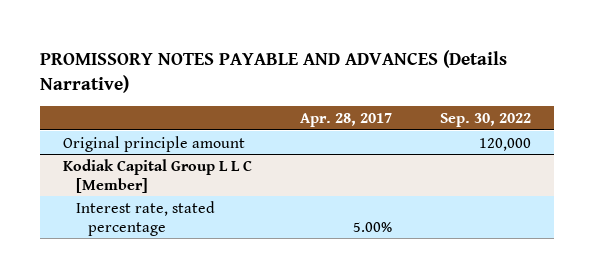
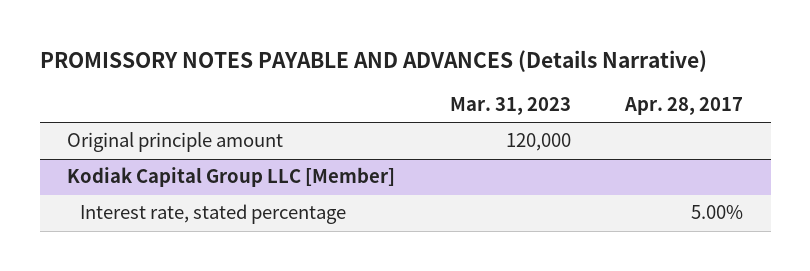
[439,112,531,127] Sep. 30, 2022 -> none
none -> [449,96,571,115] Mar. 31, 2023
[63,158,253,193] Kodiak Capital Group L L C [Member] -> [66,167,395,188] Kodiak Capital Group LLC [Member]

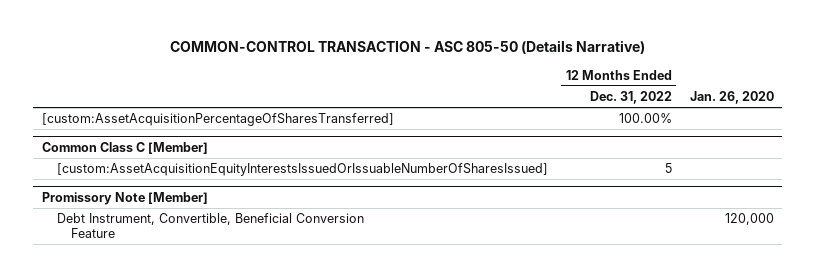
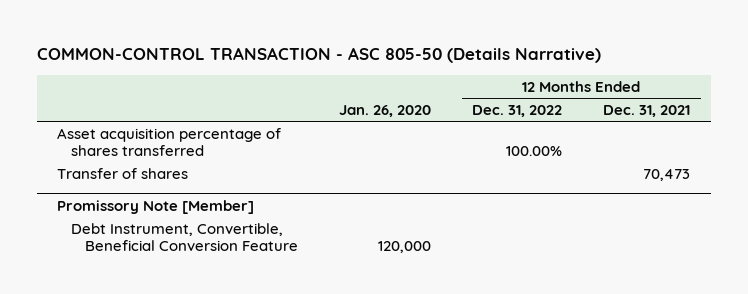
none -> [603,104,691,117] Dec. 31, 2021
[42,141,209,154] Common Class C [Member] -> none
[56,163,548,177] [custom:AssetAcquisitionEquityInterestsIssuedOrIssuableNumberOfSharesIssued] -> none
[42,113,395,127] [custom:AssetAcquisitionPercentageOfSharesTransferred] -> [57,127,282,157] Asset acquisition percentage of shares transferred
none -> [57,167,189,179] Transfer of shares

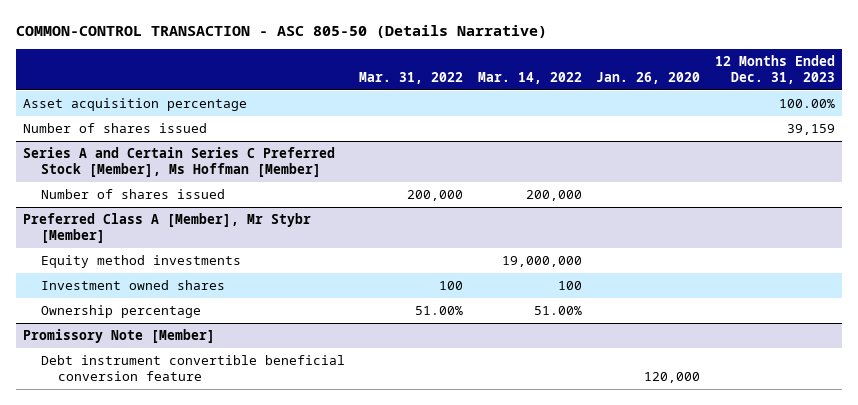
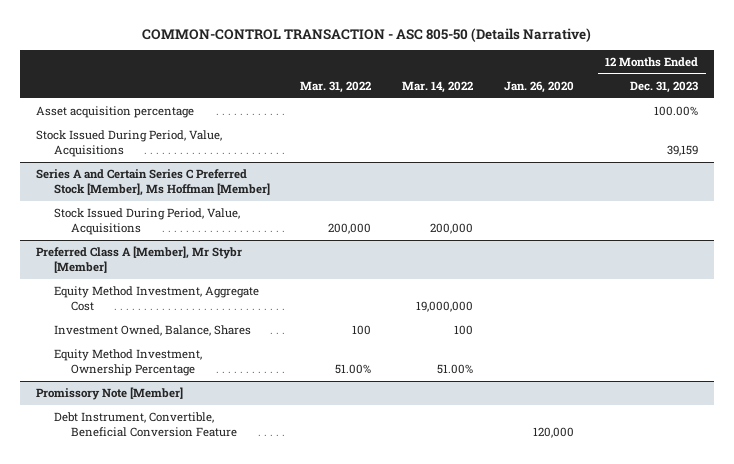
[22,123,207,134] Number of shares issued -> [35,130,222,158] Stock Issued During Period, Value, Acquisitions
[40,189,225,200] Number of shares issued -> [53,208,240,236] Stock Issued During Period, Value, Acquisitions
[40,255,241,269] Equity method investments -> [53,286,259,312] Equity Method Investment, Aggregate Cost
[40,280,225,291] Investment owned shares -> [53,325,251,337] Investment Owned, Balance, Shares
[40,305,201,319] Ownership percentage -> [53,349,202,377] Equity Method Investment, Ownership Percentage
[40,355,345,382] Debt instrument convertible beneficial conversion feature -> [53,412,238,438] Debt Instrument, Convertible, Beneficial Conversion Feature

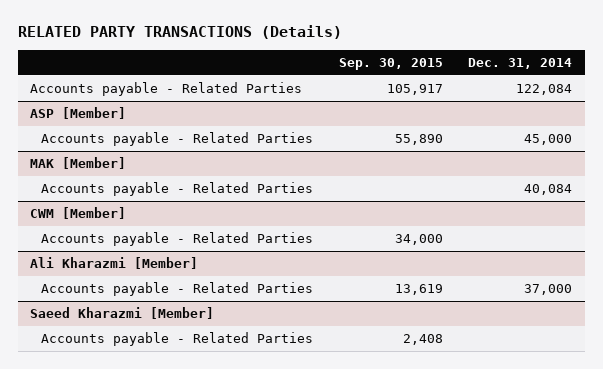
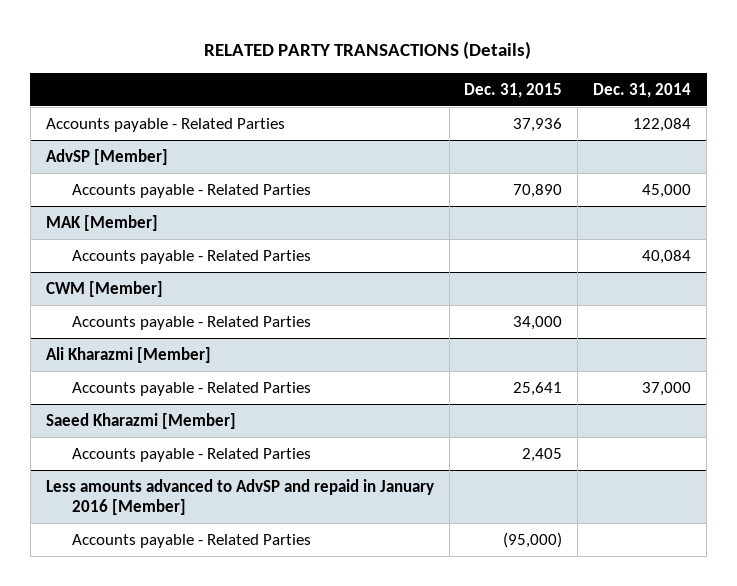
[338,58,443,71] Sep. 30, 2015 -> none
none -> [464,82,563,98] Dec. 31, 2015
[30,107,127,120] ASP [Member] -> [45,148,168,165] AdvSP [Member]
none -> [45,478,434,516] Less amounts advanced to AdvSP and repaid in January 2016 [Member]
none -> [71,533,311,548] Accounts payable - Related Parties

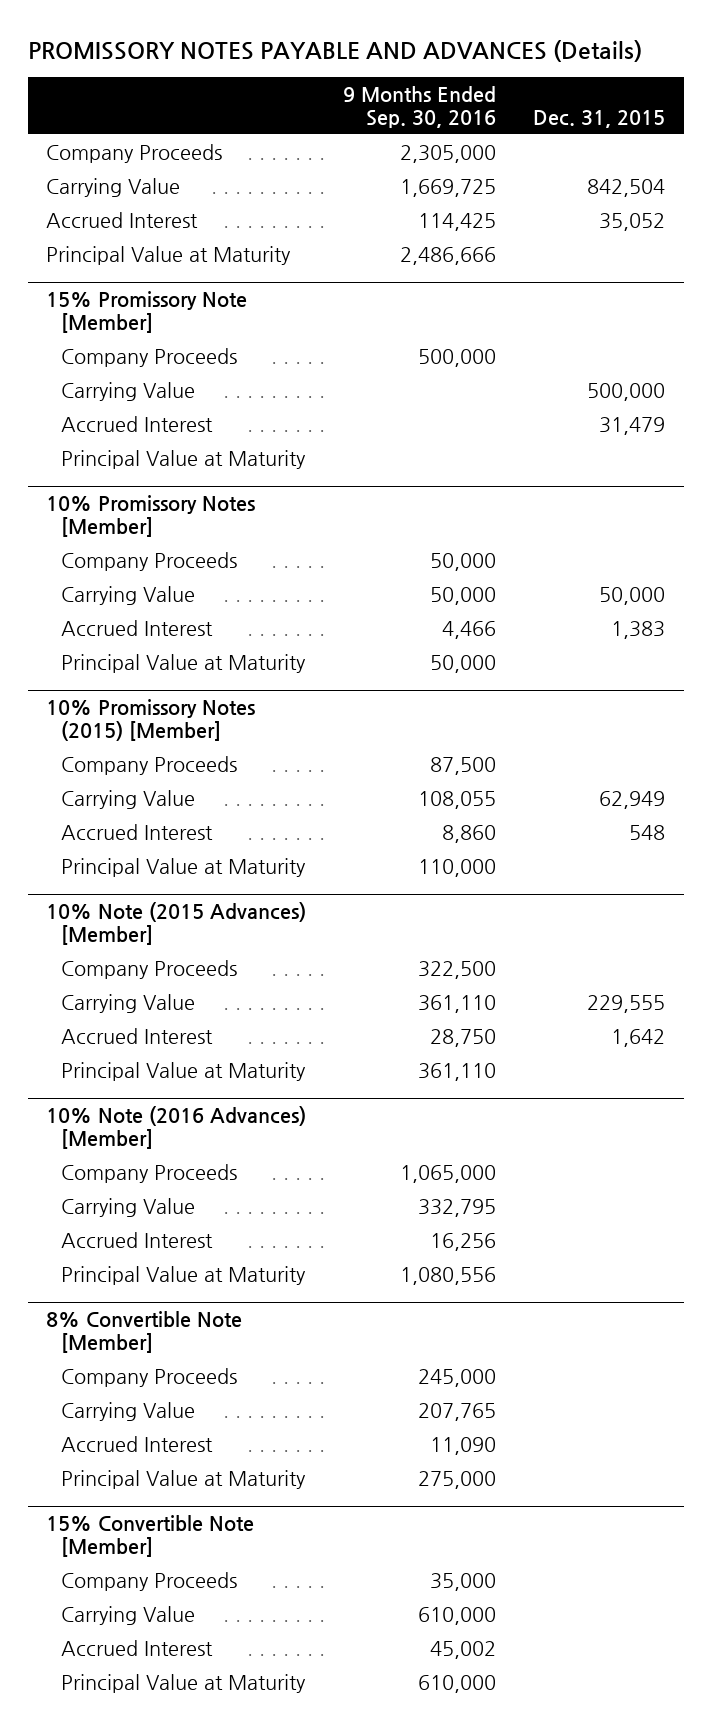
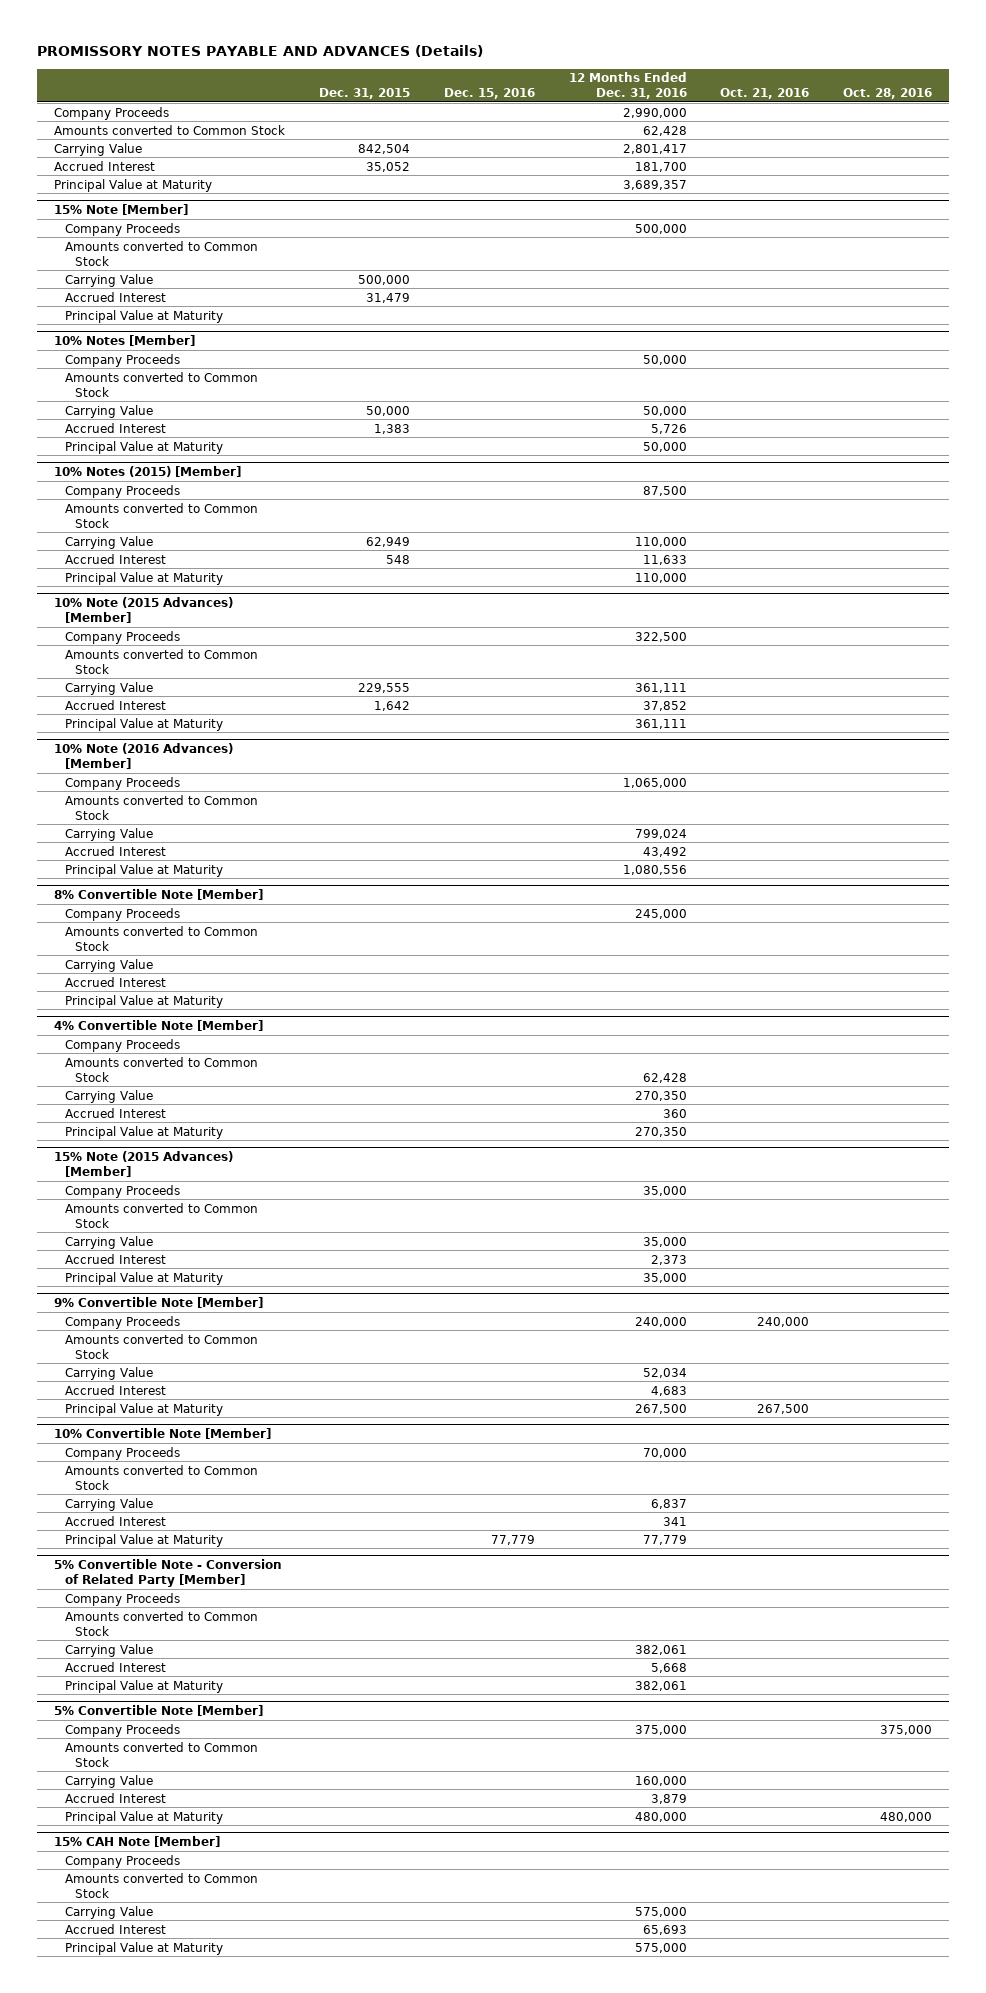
[343,85,497,128] 9 Months Ended Sep. 30, 2016 -> none
none -> [443,88,535,100] Dec. 15, 2016
none -> [568,72,687,100] 12 Months Ended Dec. 31, 2016
none -> [720,88,810,100] Oct. 21, 2016
none -> [843,88,933,100] Oct. 28, 2016
none -> [54,124,286,135] Amounts converted to Common Stock
[46,291,248,333] 15% Promissory Note [Member] -> [54,204,189,216] 15% Note [Member]
none -> [64,240,258,266] Amounts converted to Common Stock
[46,495,256,537] 10% Promissory Notes [Member] -> [54,335,196,347] 10% Notes [Member]
none -> [64,371,258,397] Amounts converted to Common Stock
[46,699,256,741] 10% Promissory Notes (2015) [Member] -> [54,466,242,478] 10% Notes (2015) [Member]
none -> [64,502,258,528] Amounts converted to Common Stock
none -> [64,648,258,674] Amounts converted to Common Stock
none -> [64,794,258,820] Amounts converted to Common Stock
none -> [64,925,258,951] Amounts converted to Common Stock
none -> [54,1020,264,1032] 4% Convertible Note [Member]
none -> [64,1038,180,1052] Company Proceeds
none -> [64,1056,258,1082] Amounts converted to Common Stock
none -> [64,1089,153,1103] Carrying Value
none -> [64,1107,166,1118] Accrued Interest
none -> [64,1125,223,1139] Principal Value at Maturity
none -> [54,1151,234,1177] 15% Note (2015 Advances) [Member]
none -> [64,1184,180,1198] Company Proceeds
none -> [64,1202,258,1228] Amounts converted to Common Stock
none -> [64,1235,153,1249] Carrying Value
none -> [64,1253,166,1264] Accrued Interest
none -> [64,1271,223,1285] Principal Value at Maturity
none -> [54,1297,264,1309] 9% Convertible Note [Member]
none -> [64,1315,180,1329] Company Proceeds
none -> [64,1333,258,1359] Amounts converted to Common Stock
none -> [64,1366,153,1380] Carrying Value
none -> [64,1384,166,1395] Accrued Interest
none -> [64,1402,223,1416] Principal Value at Maturity
none -> [54,1428,272,1440] 10% Convertible Note [Member]
none -> [64,1446,180,1460] Company Proceeds
none -> [64,1464,258,1490] Amounts converted to Common Stock
none -> [64,1497,153,1511] Carrying Value
none -> [64,1515,166,1526] Accrued Interest
none -> [64,1533,223,1547] Principal Value at Maturity
none -> [54,1559,283,1587] 5% Convertible Note - Conversion of Related Party [Member]
none -> [64,1592,180,1606] Company Proceeds
none -> [64,1610,258,1636] Amounts converted to Common Stock
none -> [64,1643,153,1657] Carrying Value
none -> [64,1661,166,1672] Accrued Interest
none -> [64,1679,223,1693] Principal Value at Maturity
[46,1515,255,1557] 15% Convertible Note [Member] -> [54,1705,264,1717] 5% Convertible Note [Member]
none -> [64,1741,258,1767] Amounts converted to Common Stock
none -> [54,1836,221,1848] 15% CAH Note [Member]
none -> [64,1854,180,1868] Company Proceeds
none -> [64,1872,258,1898] Amounts converted to Common Stock
none -> [64,1905,153,1919] Carrying Value
none -> [64,1923,166,1934] Accrued Interest
none -> [64,1941,223,1955] Principal Value at Maturity

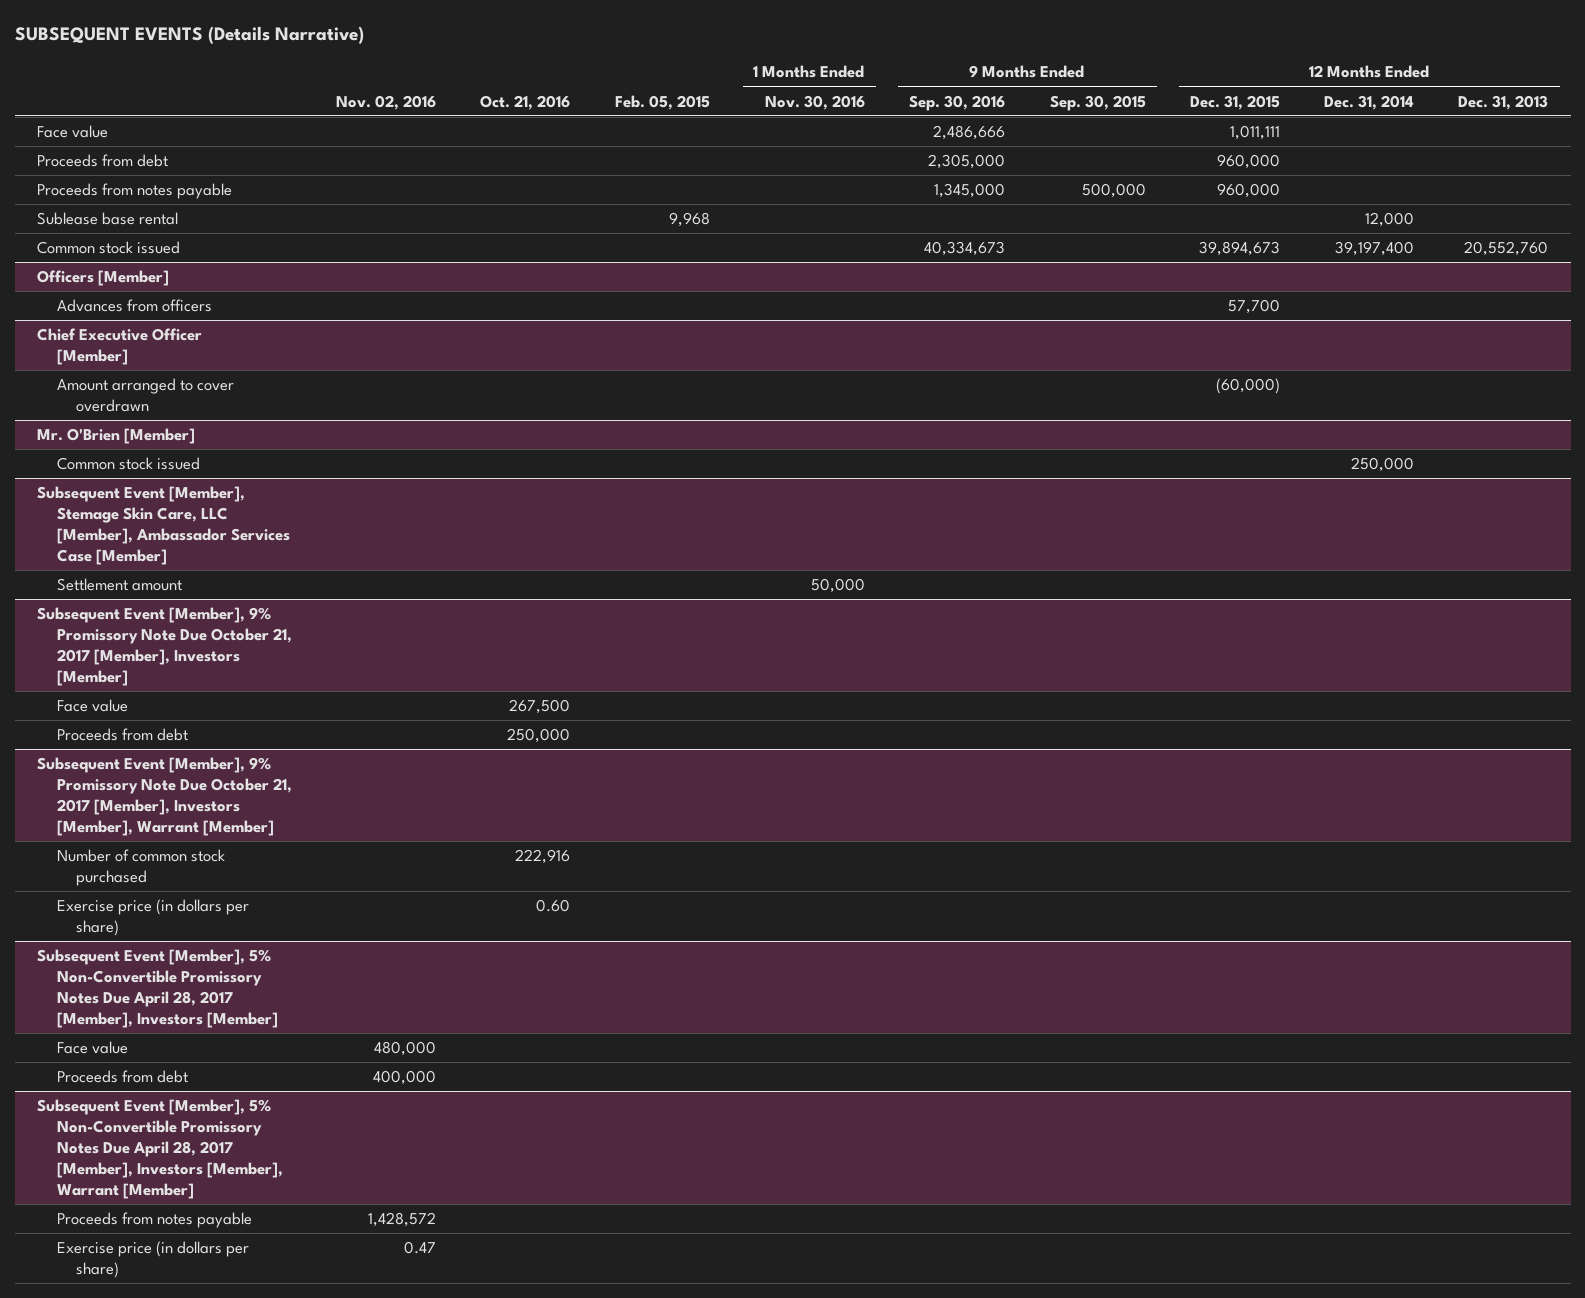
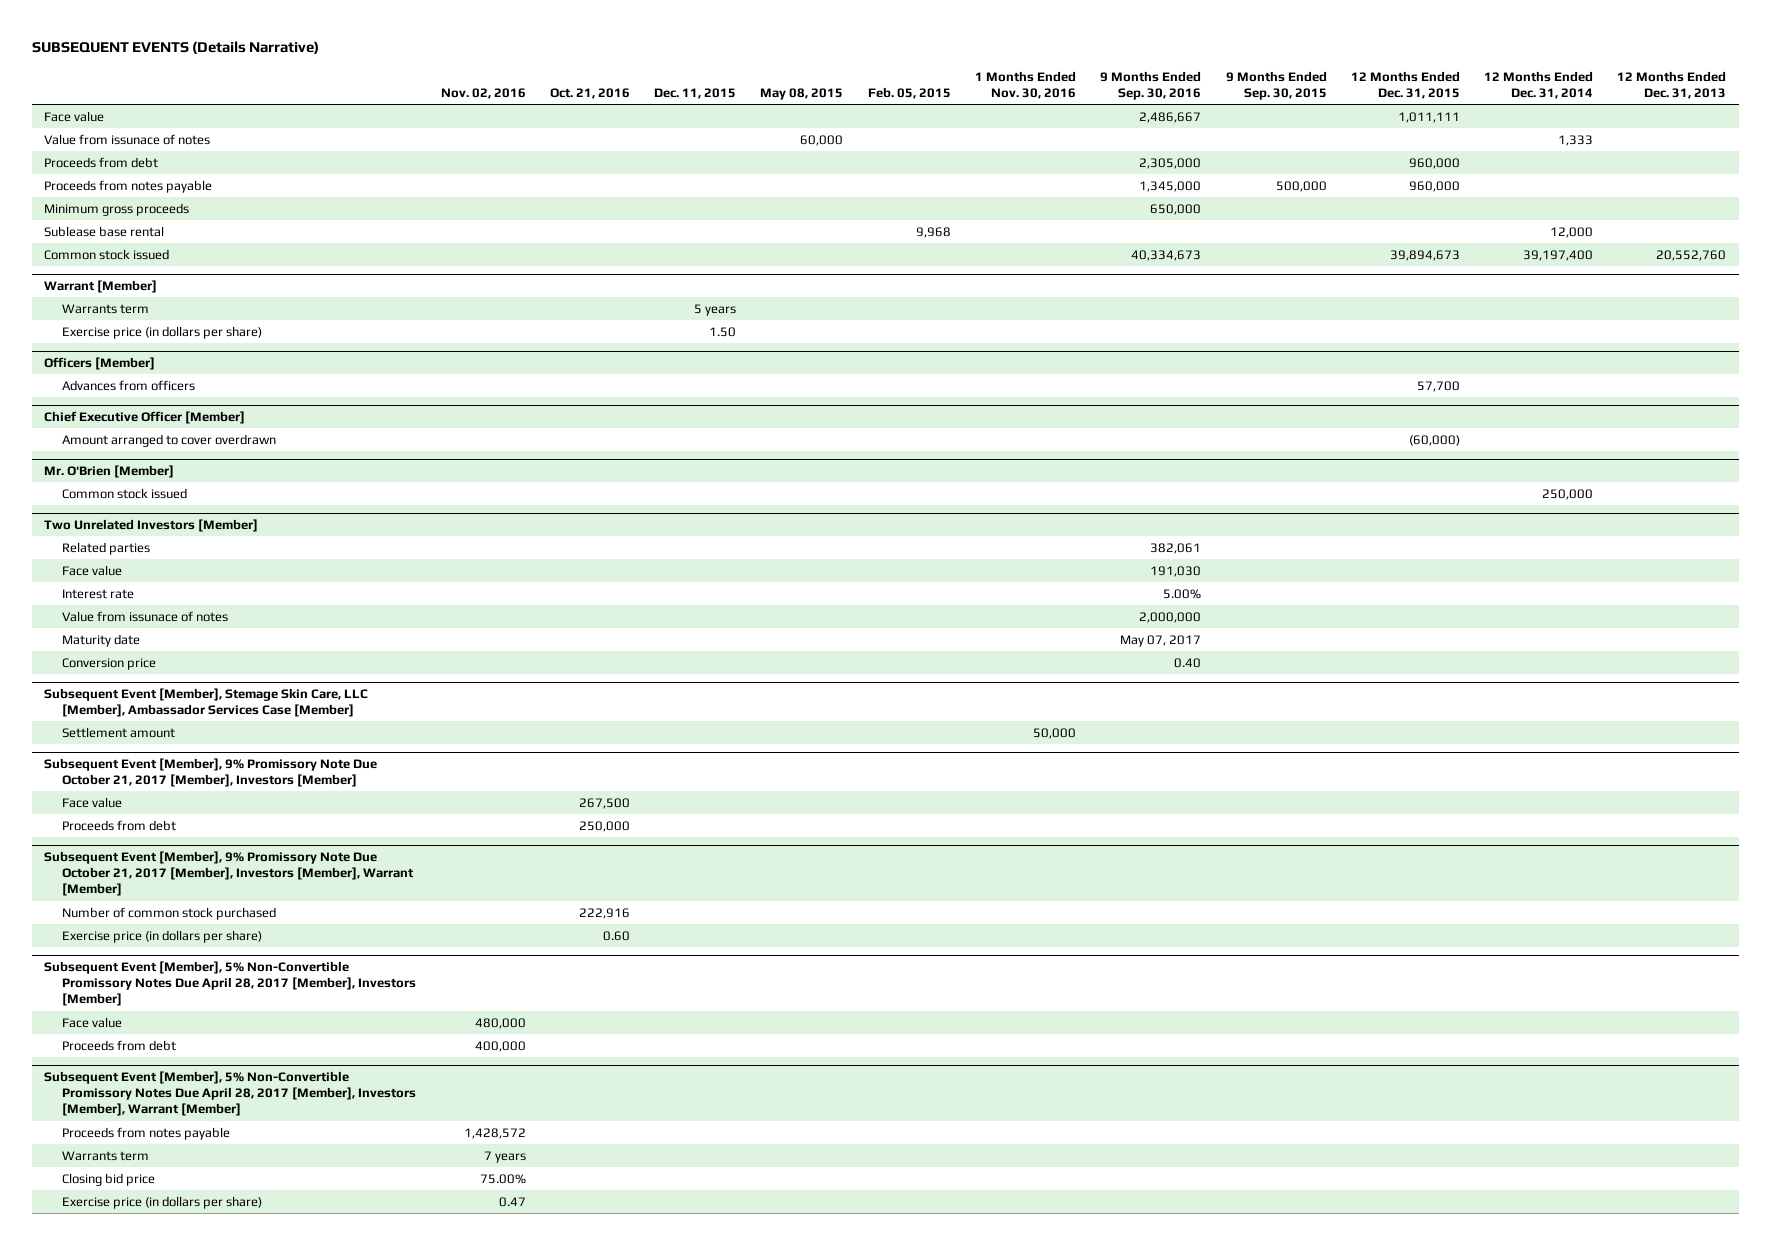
none -> [654,87,737,99] Dec. 11, 2015
none -> [760,87,844,100] May 08, 2015
[933,125,1006,141] 2,486,666 -> [1139,111,1202,123] 2,486,667
none -> [44,133,211,145] Value from issunace of notes
none -> [44,202,190,216] Minimum gross proceeds
none -> [44,279,158,293] Warrant [Member]
none -> [62,303,150,314] Warrants term
none -> [62,325,263,339] Exercise price (in dollars per share)
none -> [44,518,259,532] Two Unrelated Investors [Member]
none -> [62,541,151,555] Related parties
none -> [62,564,123,576] Face value
none -> [62,588,135,599] Interest rate
none -> [62,610,229,622] Value from issunace of notes
none -> [62,633,141,647] Maturity date
none -> [62,657,157,670] Conversion price
none -> [62,1150,150,1161] Warrants term
none -> [62,1172,156,1186] Closing bid price

